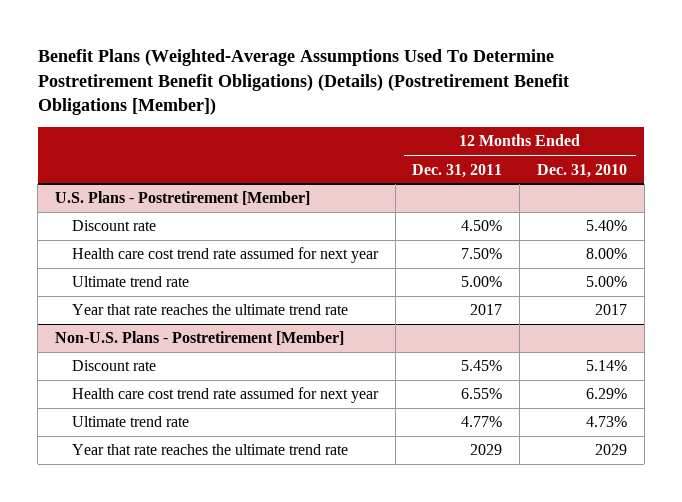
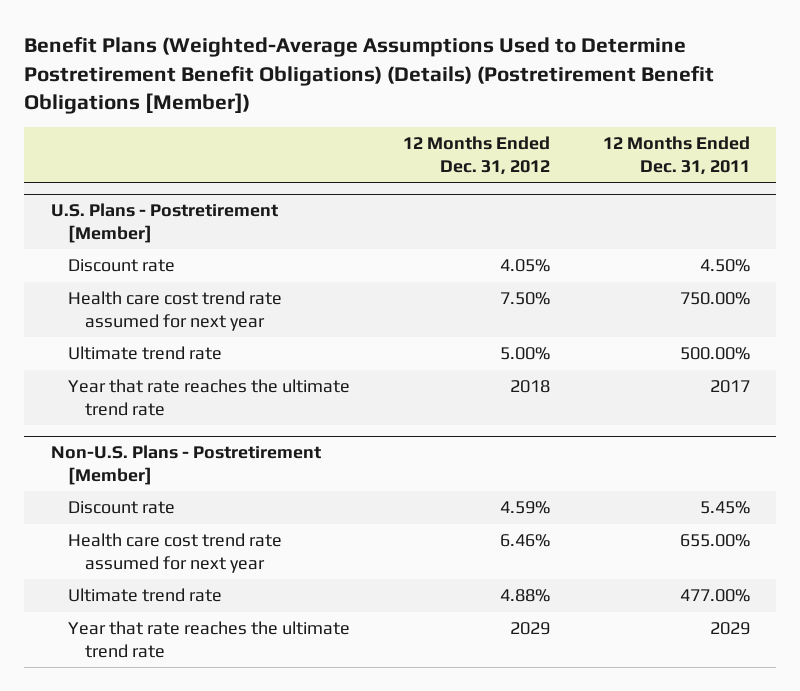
[37,49,569,116] Benefit Plans (Weighted-Average Assumptions Used To Determine Postretirement Benefit Obligations) (Details) (Postretirement Benefit Obligations [Member]) -> [24,37,715,115] Benefit Plans (Weighted-Average Assumptions Used to Determine Postretirement Benefit Obligations) (Details) (Postretirement Benefit Obligations [Member])
[536,163,627,178] Dec. 31, 2010 -> none
none -> [402,136,550,175] 12 Months Ended Dec. 31, 2012
[461,248,503,260] 7.50% -> [679,292,750,306] 750.00%
[461,276,503,288] 5.00% -> [679,347,750,361] 500.00%
[461,388,503,400] 6.55% -> [679,534,750,548] 655.00%
[461,416,503,428] 4.77% -> [679,589,750,603] 477.00%

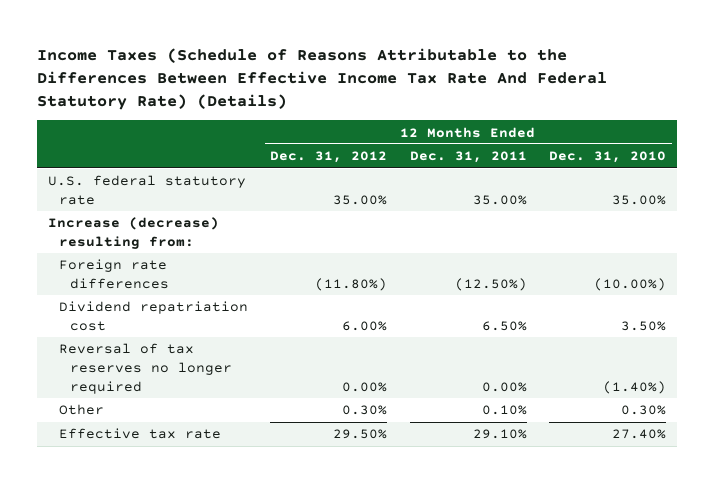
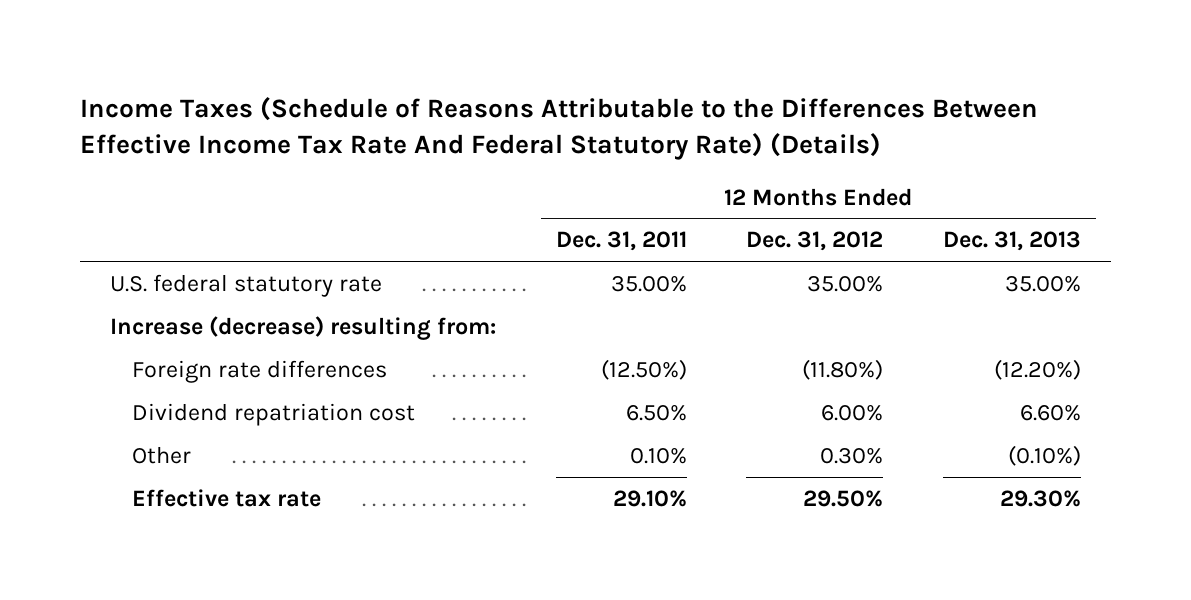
[549,151,667,164] Dec. 31, 2010 -> none
none -> [943,231,1082,252] Dec. 31, 2013
[59,343,232,394] Reversal of tax reserves no longer required -> none

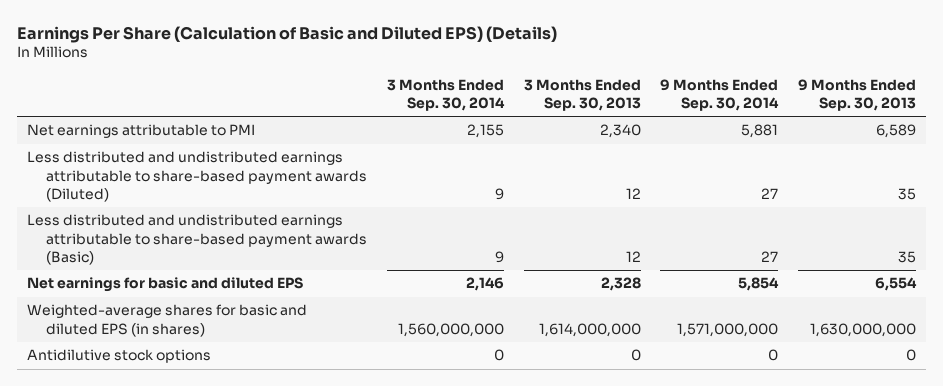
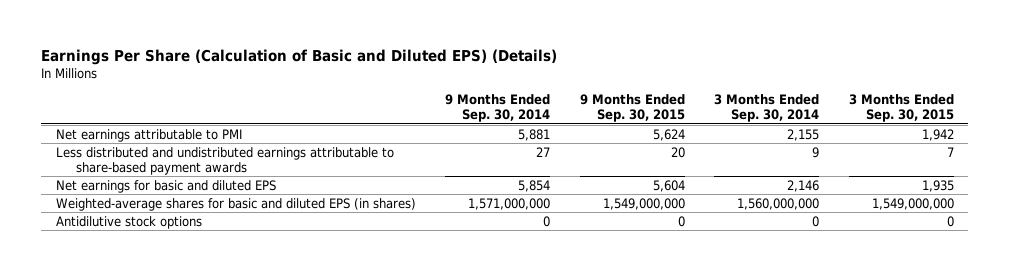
[523,78,641,111] 3 Months Ended Sep. 30, 2013 -> none
[798,78,917,111] 9 Months Ended Sep. 30, 2013 -> none
none -> [579,94,685,123] 9 Months Ended Sep. 30, 2015
none -> [848,94,954,123] 3 Months Ended Sep. 30, 2015
[26,214,367,265] Less distributed and undistributed earnings attributable to share-based payment awards (Basic) -> none
[26,151,367,202] Less distributed and undistributed earnings attributable to share-based payment awards (Diluted) -> [55,146,394,175] Less distributed and undistributed earnings attributable to share-based payment awards

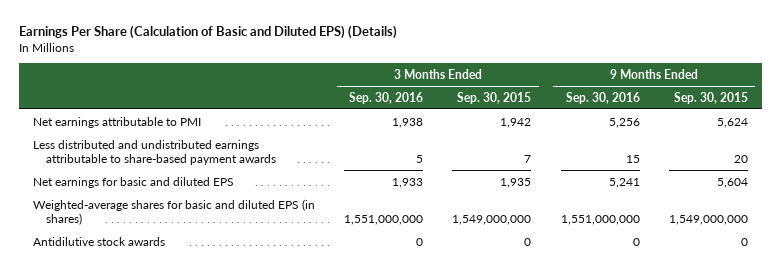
[445,94,551,123] 9 Months Ended Sep. 30, 2014 -> none
[714,94,820,123] 3 Months Ended Sep. 30, 2014 -> none
none -> [349,91,424,104] Sep. 30, 2016
none -> [565,91,640,104] Sep. 30, 2016
[55,215,202,229] Antidilutive stock options -> [33,236,166,246] Antidilutive stock awards

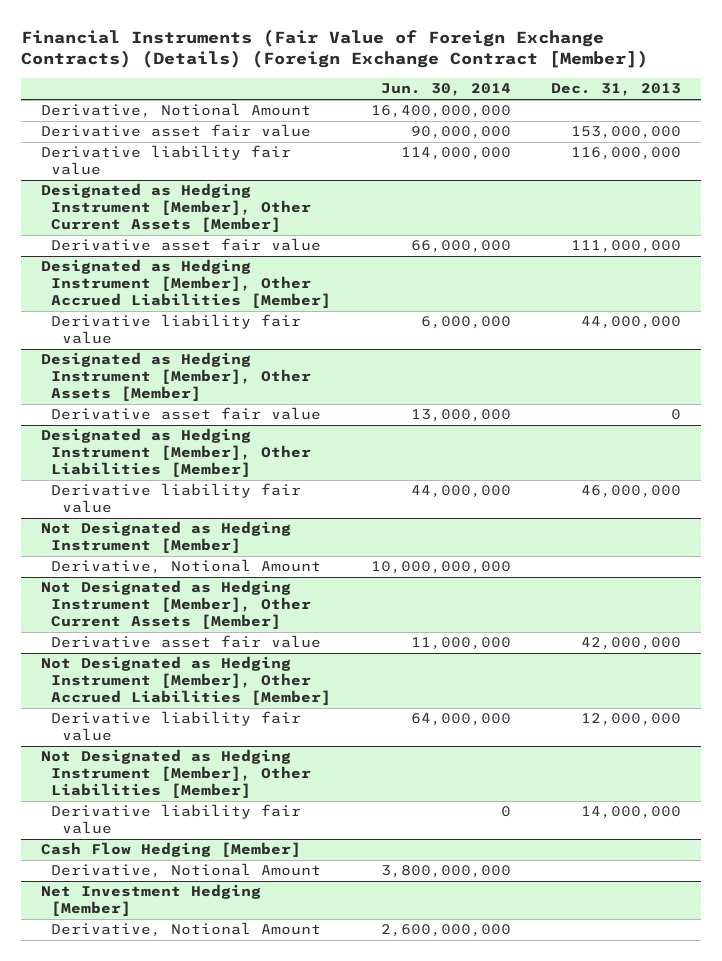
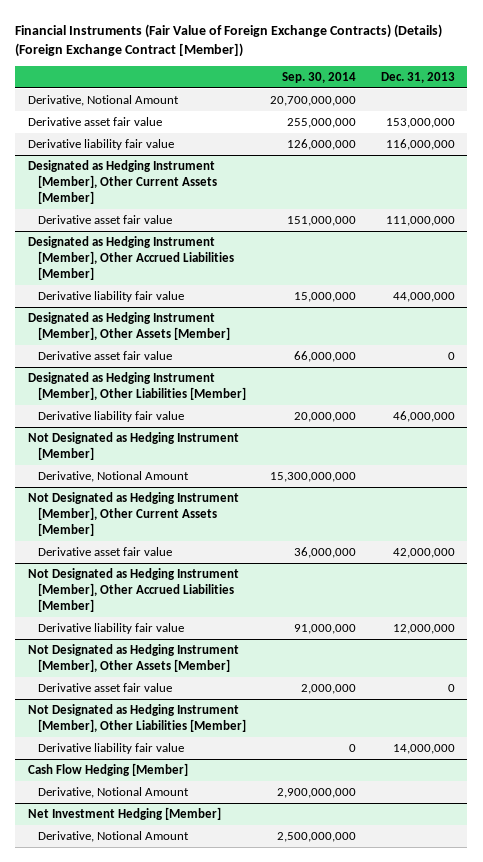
[381,83,512,97] Jun. 30, 2014 -> none
none -> [282,72,357,84] Sep. 30, 2014
none -> [27,643,239,672] Not Designated as Hedging Instrument [Member], Other Assets [Member]
none -> [37,682,172,692] Derivative asset fair value

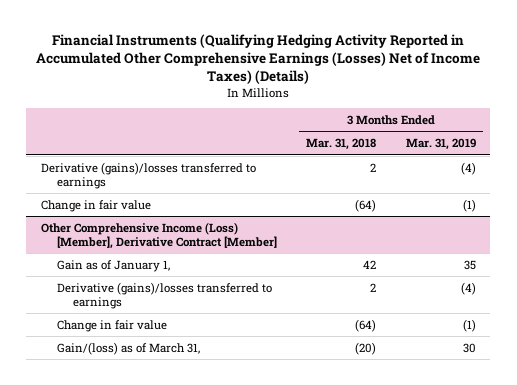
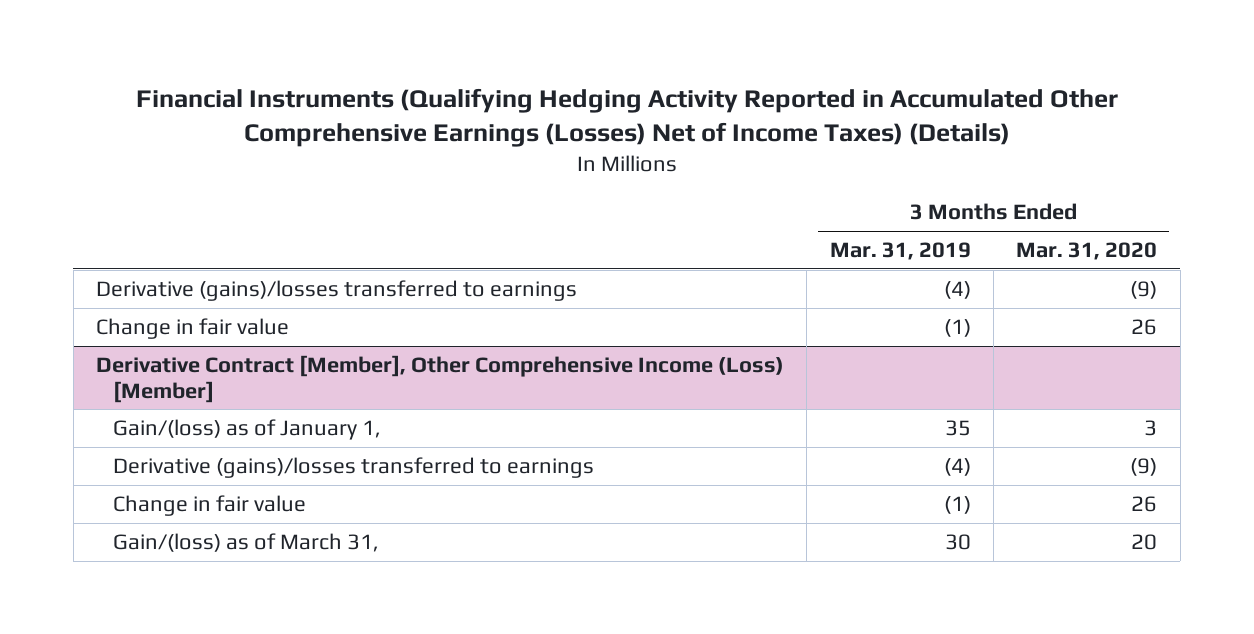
[306,138,377,151] Mar. 31, 2018 -> none
none -> [1016,242,1158,261] Mar. 31, 2020
[41,221,278,249] Other Comprehensive Income (Loss) [Member], Derivative Contract [Member] -> [96,355,785,403] Derivative Contract [Member], Other Comprehensive Income (Loss) [Member]
[57,259,171,272] Gain as of January 1, -> [113,419,382,441] Gain/(loss) as of January 1,

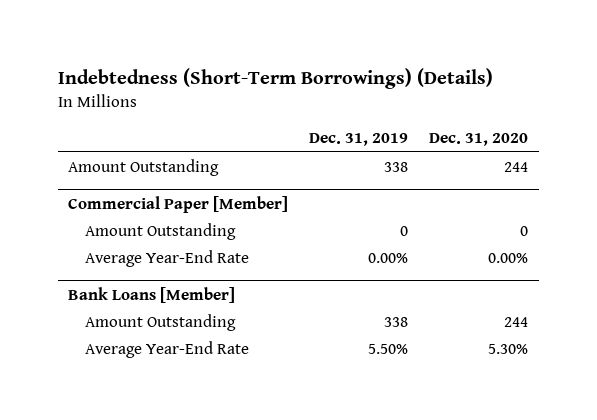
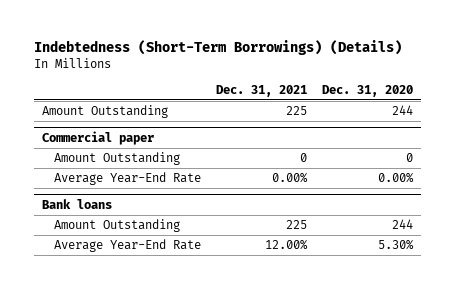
[309,133,409,147] Dec. 31, 2019 -> none
none -> [215,85,307,98] Dec. 31, 2021
[68,195,289,213] Commercial Paper [Member] -> [41,130,154,145] Commercial paper
[68,286,236,303] Bank Loans [Member] -> [41,198,112,209] Bank loans

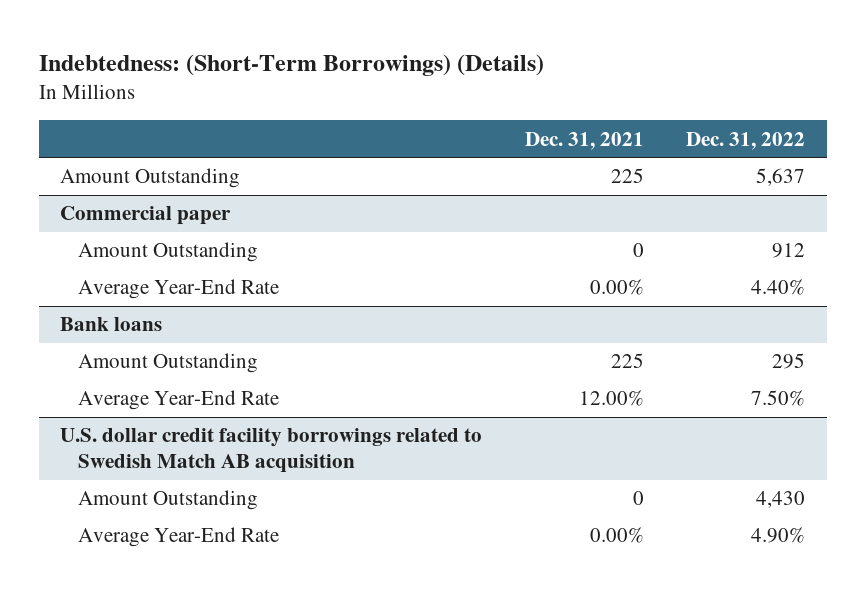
[33,40,402,56] Indebtedness (Short-Term Borrowings) (Details) -> [39,54,545,77] Indebtedness: (Short-Term Borrowings) (Details)
[322,85,414,98] Dec. 31, 2020 -> none
none -> [686,131,806,150] Dec. 31, 2022
none -> [60,428,483,474] U.S. dollar credit facility borrowings related to Swedish Match AB acquisition
none -> [78,490,259,511] Amount Outstanding
none -> [78,527,280,548] Average Year-End Rate

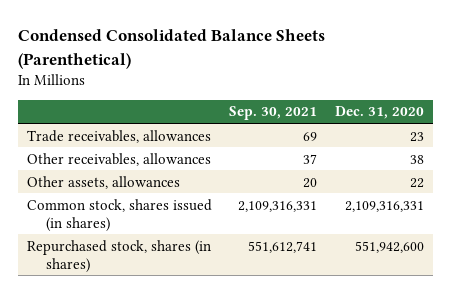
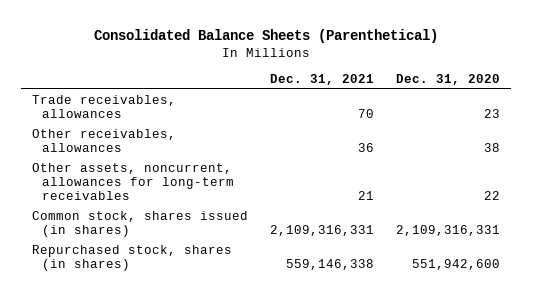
[18,29,326,69] Condensed Consolidated Balance Sheets (Parenthetical) -> [94,29,439,44] Consolidated Balance Sheets (Parenthetical)
[229,106,318,121] Sep. 30, 2021 -> none
none -> [270,74,375,86] Dec. 31, 2021
[26,175,180,189] Other assets, allowances -> [32,162,234,201] Other assets, noncurrent, allowances for long-term receivables

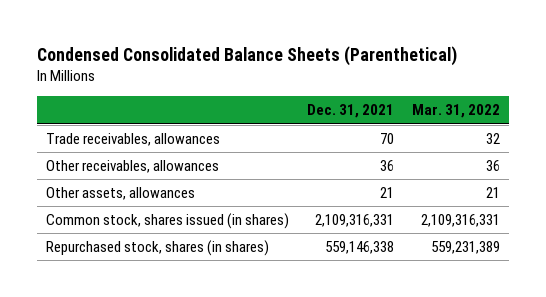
[94,29,439,44] Consolidated Balance Sheets (Parenthetical) -> [37,45,458,66] Condensed Consolidated Balance Sheets (Parenthetical)
[396,74,501,86] Dec. 31, 2020 -> none
none -> [412,104,501,119] Mar. 31, 2022
[32,162,234,201] Other assets, noncurrent, allowances for long-term receivables -> [46,187,196,201] Other assets, allowances

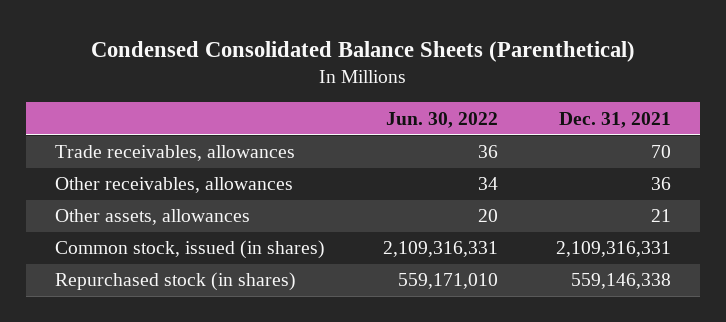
[412,104,501,119] Mar. 31, 2022 -> none
none -> [385,111,498,128] Jun. 30, 2022
[46,213,290,230] Common stock, shares issued (in shares) -> [55,240,326,260] Common stock, issued (in shares)
[46,240,270,257] Repurchased stock, shares (in shares) -> [55,272,297,292] Repurchased stock (in shares)

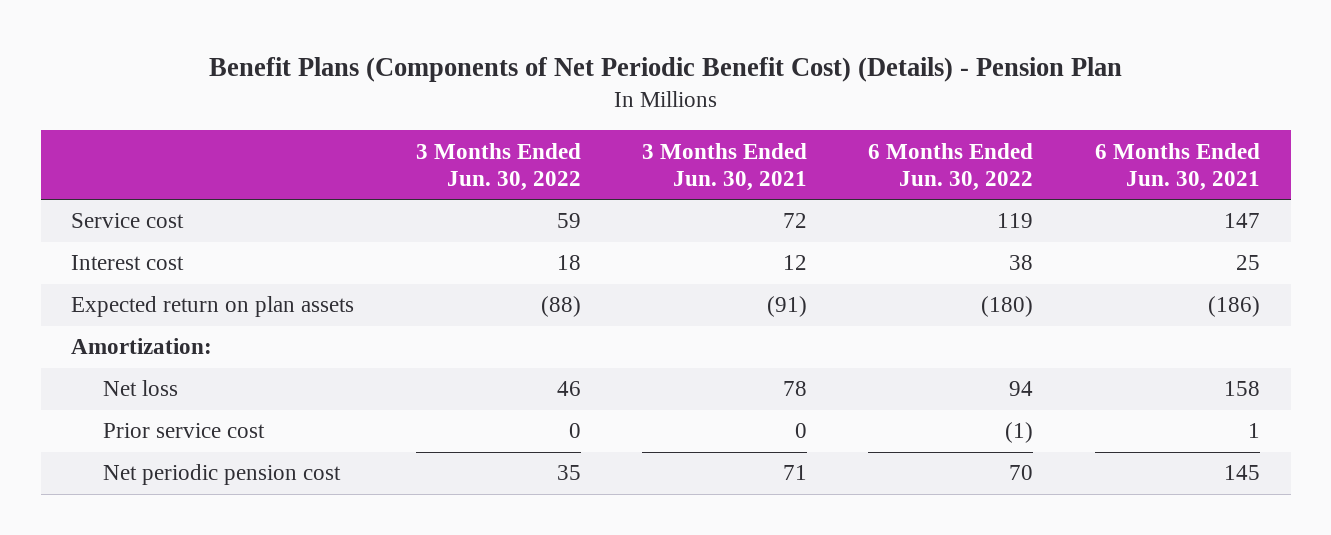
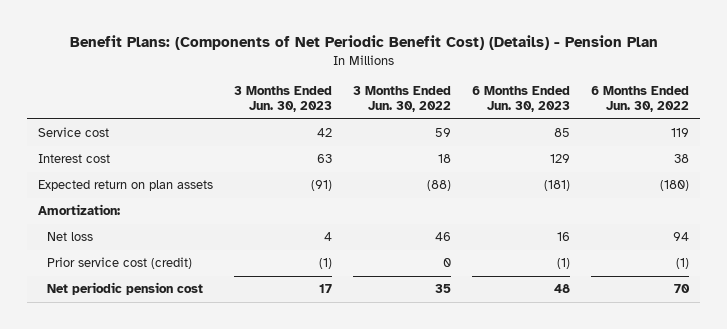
[208,57,1122,83] Benefit Plans (Components of Net Periodic Benefit Cost) (Details) - Pension Plan -> [69,35,658,51] Benefit Plans: (Components of Net Periodic Benefit Cost) (Details) - Pension Plan
[642,142,808,191] 3 Months Ended Jun. 30, 2021 -> none
[1094,142,1260,191] 6 Months Ended Jun. 30, 2021 -> none
none -> [233,85,332,113] 3 Months Ended Jun. 30, 2023
none -> [472,85,571,113] 6 Months Ended Jun. 30, 2023
[103,423,266,439] Prior service cost -> [47,257,193,270] Prior service cost (credit)

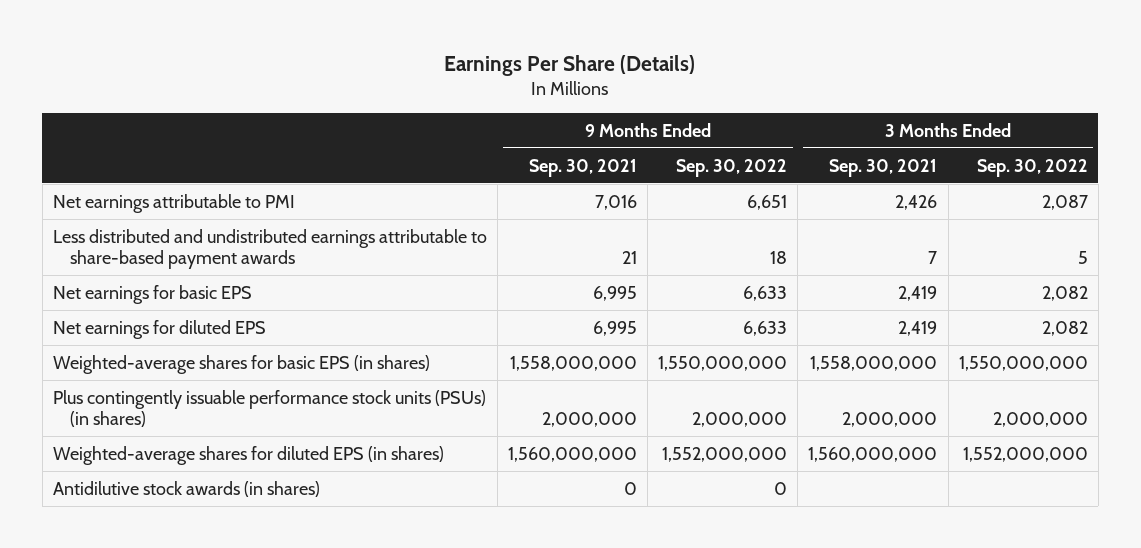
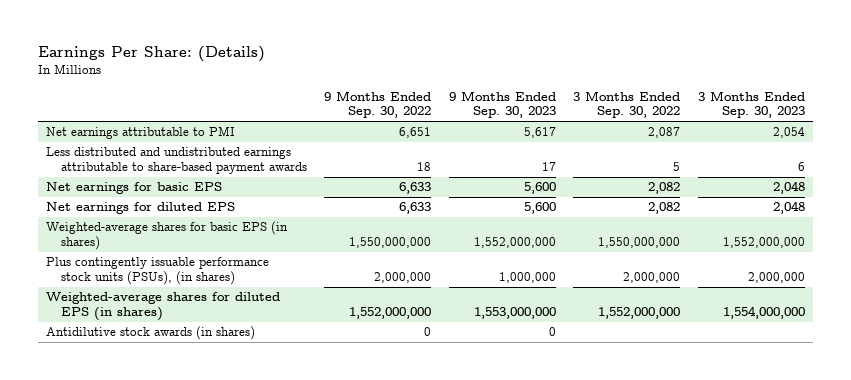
[444,54,696,76] Earnings Per Share (Details) -> [37,45,265,62] Earnings Per Share: (Details)
[529,158,638,177] Sep. 30, 2021 -> none
[829,158,938,177] Sep. 30, 2021 -> none
none -> [448,90,556,119] 9 Months Ended Sep. 30, 2023
none -> [697,90,805,119] 3 Months Ended Sep. 30, 2023
[52,389,486,428] Plus contingently issuable performance stock units (PSUs) (in shares) -> [46,257,270,286] Plus contingently issuable performance stock units (PSUs), (in shares)

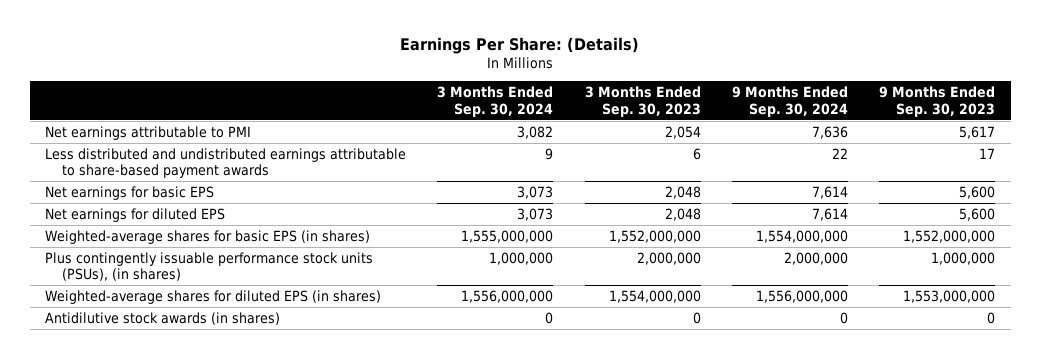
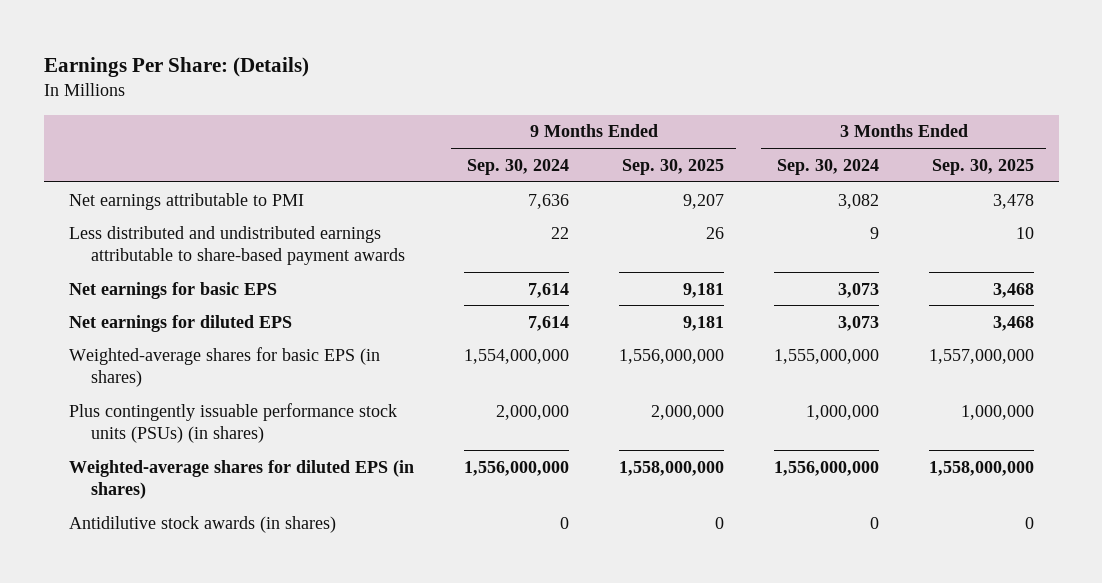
[584,86,701,117] 3 Months Ended Sep. 30, 2023 -> none
[879,86,996,117] 9 Months Ended Sep. 30, 2023 -> none
none -> [621,158,724,175] Sep. 30, 2025
none -> [931,158,1034,175] Sep. 30, 2025
[45,251,374,282] Plus contingently issuable performance stock units (PSUs), (in shares) -> [68,402,397,444] Plus contingently issuable performance stock units (PSUs) (in shares)

